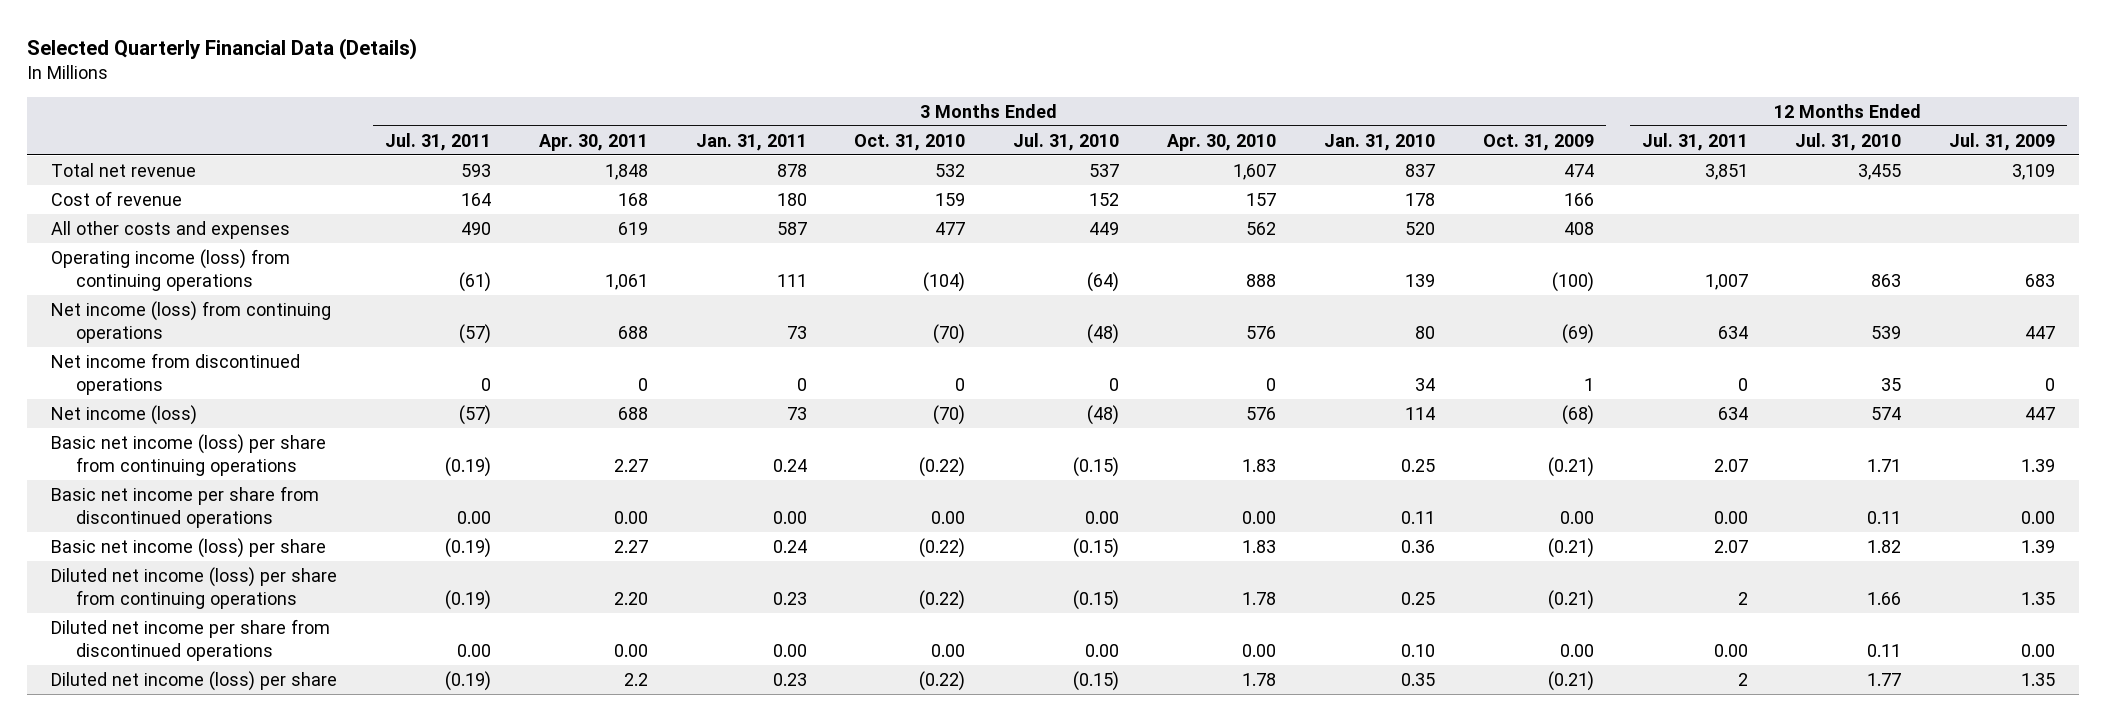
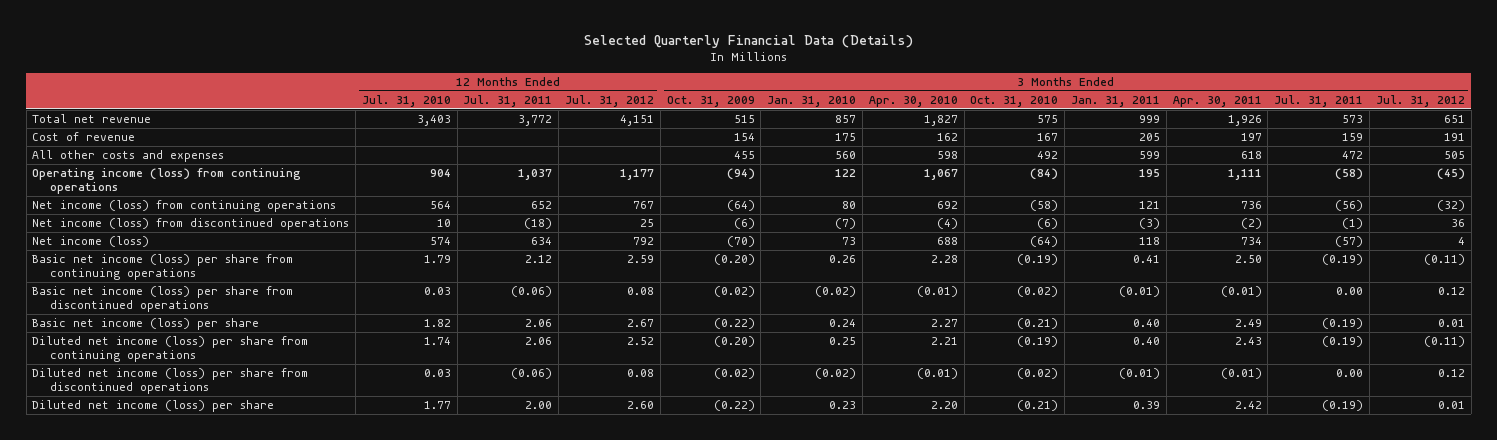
[1013,132,1120,151] Jul. 31, 2010 -> none
[1949,132,2056,151] Jul. 31, 2009 -> none
none -> [565,94,655,107] Jul. 31, 2012
none -> [1375,94,1465,107] Jul. 31, 2012
[460,163,491,177] 593 -> [1342,115,1364,124] 573
[604,163,648,180] 1,848 -> [1227,115,1262,127] 1,926
[776,163,807,177] 878 -> [1138,115,1160,124] 999
[935,163,966,177] 532 -> [1037,115,1059,124] 575
[1233,163,1277,180] 1,607 -> [923,115,958,127] 1,827
[1404,163,1435,177] 837 -> [835,115,857,124] 857
[1563,163,1594,177] 474 -> [733,115,755,124] 515
[1704,163,1748,180] 3,851 -> [518,115,553,127] 3,772
[1858,163,1902,180] 3,455 -> [416,115,451,127] 3,403
[460,192,491,206] 164 -> [1342,133,1364,142] 159
[617,192,648,206] 168 -> [1240,133,1262,142] 197
[776,192,807,206] 180 -> [1138,133,1160,142] 205
[935,192,966,206] 159 -> [1037,133,1059,142] 167
[1246,192,1277,206] 157 -> [936,133,958,142] 162
[1404,192,1435,206] 178 -> [835,133,857,142] 175
[1563,192,1594,206] 166 -> [733,133,755,142] 154
[460,221,491,235] 490 -> [1342,151,1364,160] 472
[617,221,648,235] 619 -> [1240,151,1262,160] 618
[776,221,807,235] 587 -> [1138,151,1160,160] 599
[935,221,966,235] 477 -> [1037,151,1059,160] 492
[1246,221,1277,235] 562 -> [936,151,958,160] 598
[1404,221,1435,235] 520 -> [835,151,857,160] 560
[1563,221,1594,235] 408 -> [733,151,755,160] 455
[458,271,491,292] (61) -> [1335,168,1364,181] (58)
[604,273,648,290] 1,061 -> [1227,169,1262,181] 1,111
[776,273,807,287] 111 -> [1138,169,1160,178] 195
[923,271,966,292] (104) -> [1030,168,1059,181] (84)
[1246,273,1277,287] 888 -> [923,169,958,181] 1,067
[1404,273,1435,287] 139 -> [835,169,857,178] 122
[1551,271,1594,292] (100) -> [726,168,755,181] (94)
[1704,273,1748,290] 1,007 -> [518,169,553,181] 1,037
[1871,273,1902,287] 863 -> [429,169,451,178] 904
[458,323,491,344] (57) -> [1335,200,1364,212] (56)
[617,325,648,339] 688 -> [1240,201,1262,210] 736
[786,325,807,339] 73 -> [1138,201,1160,210] 121
[933,323,966,344] (70) -> [1030,200,1059,212] (58)
[1246,325,1277,339] 576 -> [936,201,958,210] 692
[1561,323,1594,344] (69) -> [726,200,755,212] (64)
[1717,325,1748,339] 634 -> [531,201,553,210] 652
[1871,325,1902,339] 539 -> [429,201,451,210] 564
[51,352,301,395] Net income from discontinued operations -> [32,218,350,231] Net income (loss) from discontinued operations
[480,377,491,391] 0 -> [1342,218,1364,230] (1)
[637,377,648,391] 0 -> [1240,218,1262,230] (2)
[796,377,807,391] 0 -> [1138,218,1160,230] (3)
[955,377,966,391] 0 -> [1037,218,1059,230] (6)
[1266,377,1277,391] 0 -> [936,218,958,230] (4)
[1414,377,1435,391] 34 -> [835,218,857,230] (7)
[1583,377,1594,391] 1 -> [733,218,755,230] (6)
[1737,377,1748,391] 0 -> [524,218,553,230] (18)
[1881,377,1902,391] 35 -> [436,219,451,228] 10
[617,406,648,420] 688 -> [1240,237,1262,246] 734
[786,406,807,420] 73 -> [1138,237,1160,246] 118
[933,404,966,425] (70) -> [1030,236,1059,248] (64)
[1246,406,1277,420] 576 -> [936,237,958,246] 688
[1404,406,1435,420] 114 -> [842,237,857,246] 73
[1561,404,1594,425] (68) -> [726,236,755,248] (70)
[613,458,648,472] 2.27 -> [1234,255,1262,264] 2.50
[772,458,807,472] 0.24 -> [1132,255,1160,264] 0.41
[919,456,966,477] (0.22) -> [1017,254,1059,266] (0.19)
[1242,458,1277,472] 1.83 -> [930,255,958,264] 2.28
[1400,458,1435,472] 0.25 -> [829,255,857,264] 0.26
[1547,456,1594,477] (0.21) -> [713,254,755,266] (0.20)
[1713,458,1748,472] 2.07 -> [525,255,553,264] 2.12
[1867,458,1902,472] 1.71 -> [423,255,451,264] 1.79
[51,485,320,528] Basic net income per share from discontinued operations -> [32,286,294,313] Basic net income (loss) per share from discontinued operations
[613,510,648,524] 0.00 -> [1220,286,1262,298] (0.01)
[772,510,807,524] 0.00 -> [1118,286,1160,298] (0.01)
[931,510,966,524] 0.00 -> [1017,286,1059,298] (0.02)
[1242,510,1277,524] 0.00 -> [916,286,958,298] (0.01)
[1400,510,1435,524] 0.11 -> [815,286,857,298] (0.02)
[1559,510,1594,524] 0.00 -> [713,286,755,298] (0.02)
[1713,510,1748,524] 0.00 -> [511,286,553,298] (0.06)
[1867,510,1902,524] 0.11 -> [423,287,451,296] 0.03
[613,539,648,553] 2.27 -> [1234,319,1262,328] 2.49
[772,539,807,553] 0.24 -> [1132,319,1160,328] 0.40
[919,537,966,558] (0.22) -> [1017,318,1059,330] (0.21)
[1242,539,1277,553] 1.83 -> [930,319,958,328] 2.27
[1400,539,1435,553] 0.36 -> [829,319,857,328] 0.24
[1547,537,1594,558] (0.21) -> [713,318,755,330] (0.22)
[1713,539,1748,553] 2.07 -> [525,319,553,328] 2.06
[613,591,648,605] 2.20 -> [1234,337,1262,346] 2.43
[772,591,807,605] 0.23 -> [1132,337,1160,346] 0.40
[919,589,966,610] (0.22) -> [1017,336,1059,348] (0.19)
[1242,591,1277,605] 1.78 -> [930,337,958,346] 2.21
[1547,589,1594,610] (0.21) -> [713,336,755,348] (0.20)
[1737,591,1748,605] 2 -> [525,337,553,346] 2.06
[1867,591,1902,605] 1.66 -> [423,337,451,346] 1.74
[51,618,331,661] Diluted net income per share from discontinued operations -> [32,368,309,395] Diluted net income (loss) per share from discontinued operations
[613,643,648,657] 0.00 -> [1220,368,1262,380] (0.01)
[772,643,807,657] 0.00 -> [1118,368,1160,380] (0.01)
[931,643,966,657] 0.00 -> [1017,368,1059,380] (0.02)
[1242,643,1277,657] 0.00 -> [916,368,958,380] (0.01)
[1400,643,1435,657] 0.10 -> [815,368,857,380] (0.02)
[1559,643,1594,657] 0.00 -> [713,368,755,380] (0.02)
[1713,643,1748,657] 0.00 -> [511,368,553,380] (0.06)
[1867,643,1902,657] 0.11 -> [423,369,451,378] 0.03
[623,672,648,686] 2.2 -> [1234,401,1262,410] 2.42
[772,672,807,686] 0.23 -> [1132,401,1160,410] 0.39
[919,670,966,691] (0.22) -> [1017,400,1059,412] (0.21)
[1242,672,1277,686] 1.78 -> [930,401,958,410] 2.20
[1400,672,1435,686] 0.35 -> [829,401,857,410] 0.23
[1547,670,1594,691] (0.21) -> [713,400,755,412] (0.22)
[1737,672,1748,686] 2 -> [525,401,553,410] 2.00

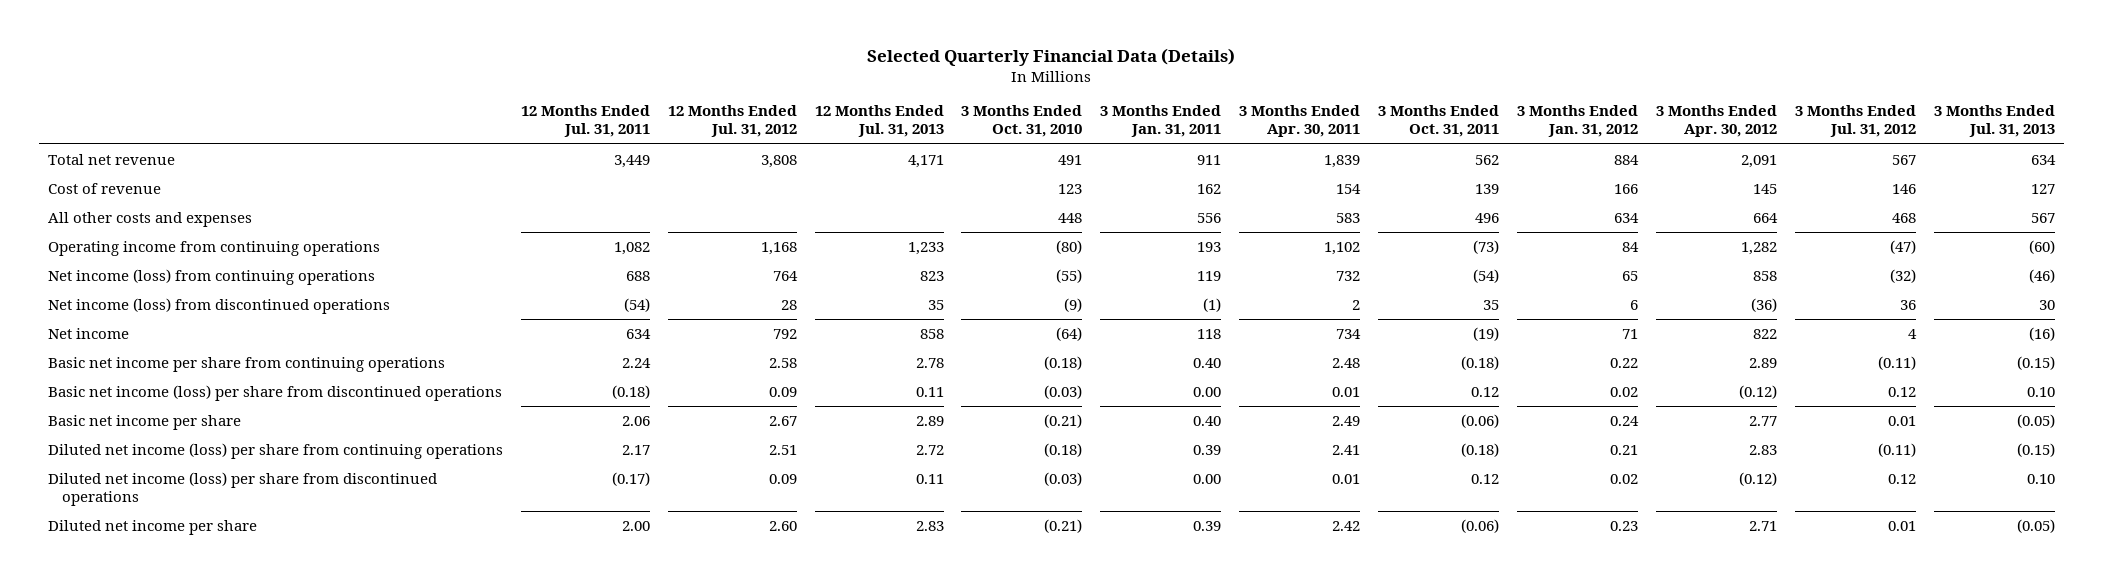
[361,94,451,107] Jul. 31, 2010 -> none
[666,95,755,107] Oct. 31, 2009 -> none
[767,95,857,107] Jan. 31, 2010 -> none
[868,95,958,107] Apr. 30, 2010 -> none
[1274,94,1364,107] Jul. 31, 2011 -> none
none -> [814,105,944,138] 12 Months Ended Jul. 31, 2013
none -> [1378,105,1500,138] 3 Months Ended Oct. 31, 2011
none -> [1517,105,1639,138] 3 Months Ended Jan. 31, 2012
none -> [1656,105,1778,138] 3 Months Ended Apr. 30, 2012
none -> [1934,105,2056,138] 3 Months Ended Jul. 31, 2013
[518,115,553,127] 3,772 -> [613,154,650,168] 3,449
[620,115,655,127] 4,151 -> [760,154,797,168] 3,808
[1037,115,1059,124] 575 -> [1058,154,1083,165] 491
[1138,115,1160,124] 999 -> [1197,154,1222,165] 911
[1227,115,1262,127] 1,926 -> [1324,154,1361,168] 1,839
[1443,115,1465,124] 651 -> [1892,154,1917,165] 567
[1037,133,1059,142] 167 -> [1058,183,1083,194] 123
[1138,133,1160,142] 205 -> [1197,183,1222,194] 162
[1240,133,1262,142] 197 -> [1336,183,1362,194] 154
[1443,133,1465,142] 191 -> [1892,183,1917,194] 146
[1037,151,1059,160] 492 -> [1058,212,1083,223] 448
[1138,151,1160,160] 599 -> [1197,212,1222,223] 556
[1240,151,1262,160] 618 -> [1336,212,1361,223] 583
[1443,151,1465,160] 505 -> [1892,212,1917,223] 468
[32,168,302,195] Operating income (loss) from continuing operations -> [47,240,380,256] Operating income from continuing operations
[518,169,553,181] 1,037 -> [613,241,650,255] 1,082
[620,169,655,181] 1,177 -> [760,241,797,255] 1,168
[1030,168,1059,181] (84) -> [1056,239,1083,254] (80)
[1138,169,1160,178] 195 -> [1197,241,1222,252] 193
[1227,169,1262,181] 1,111 -> [1324,241,1361,255] 1,102
[1436,168,1465,181] (45) -> [1890,239,1917,254] (47)
[531,201,553,210] 652 -> [625,270,650,281] 688
[633,201,655,210] 767 -> [772,270,798,281] 764
[1030,200,1059,212] (58) -> [1056,268,1083,283] (55)
[1138,201,1160,210] 121 -> [1197,270,1222,281] 119
[1240,201,1262,210] 736 -> [1336,270,1361,281] 732
[524,218,553,230] (18) -> [623,297,650,312] (54)
[640,219,655,228] 25 -> [780,299,797,310] 28
[1037,218,1059,230] (6) -> [1064,297,1083,312] (9)
[1138,218,1160,230] (3) -> [1203,297,1222,312] (1)
[1240,218,1262,230] (2) -> [1352,299,1361,310] 2
[32,236,150,248] Net income (loss) -> [47,327,129,339] Net income
[32,254,294,281] Basic net income (loss) per share from continuing operations -> [47,356,445,372] Basic net income per share from continuing operations
[525,255,553,264] 2.12 -> [621,357,651,368] 2.24
[627,255,655,264] 2.59 -> [768,357,797,368] 2.58
[1017,254,1059,266] (0.19) -> [1044,355,1083,370] (0.18)
[1132,255,1160,264] 0.41 -> [1193,357,1222,368] 0.40
[1234,255,1262,264] 2.50 -> [1332,357,1361,368] 2.48
[511,286,553,298] (0.06) -> [611,384,650,399] (0.18)
[627,287,655,296] 0.08 -> [768,386,797,397] 0.09
[1017,286,1059,298] (0.02) -> [1044,384,1083,399] (0.03)
[1118,286,1160,298] (0.01) -> [1193,386,1222,397] 0.00
[1220,286,1262,298] (0.01) -> [1332,386,1361,397] 0.01
[32,318,260,331] Basic net income (loss) per share -> [47,414,241,430] Basic net income per share
[525,337,553,346] 2.06 -> [621,444,650,455] 2.17
[627,337,655,346] 2.52 -> [768,444,797,455] 2.51
[1017,336,1059,348] (0.19) -> [1044,442,1083,457] (0.18)
[1132,337,1160,346] 0.40 -> [1193,444,1222,455] 0.39
[1234,337,1262,346] 2.43 -> [1332,444,1361,455] 2.41
[511,368,553,380] (0.06) -> [611,471,650,486] (0.17)
[627,369,655,378] 0.08 -> [768,473,797,484] 0.09
[1017,368,1059,380] (0.02) -> [1044,471,1083,486] (0.03)
[1118,368,1160,380] (0.01) -> [1193,473,1222,484] 0.00
[1220,368,1262,380] (0.01) -> [1332,473,1361,484] 0.01
[32,400,275,413] Diluted net income (loss) per share -> [47,519,257,535] Diluted net income per share

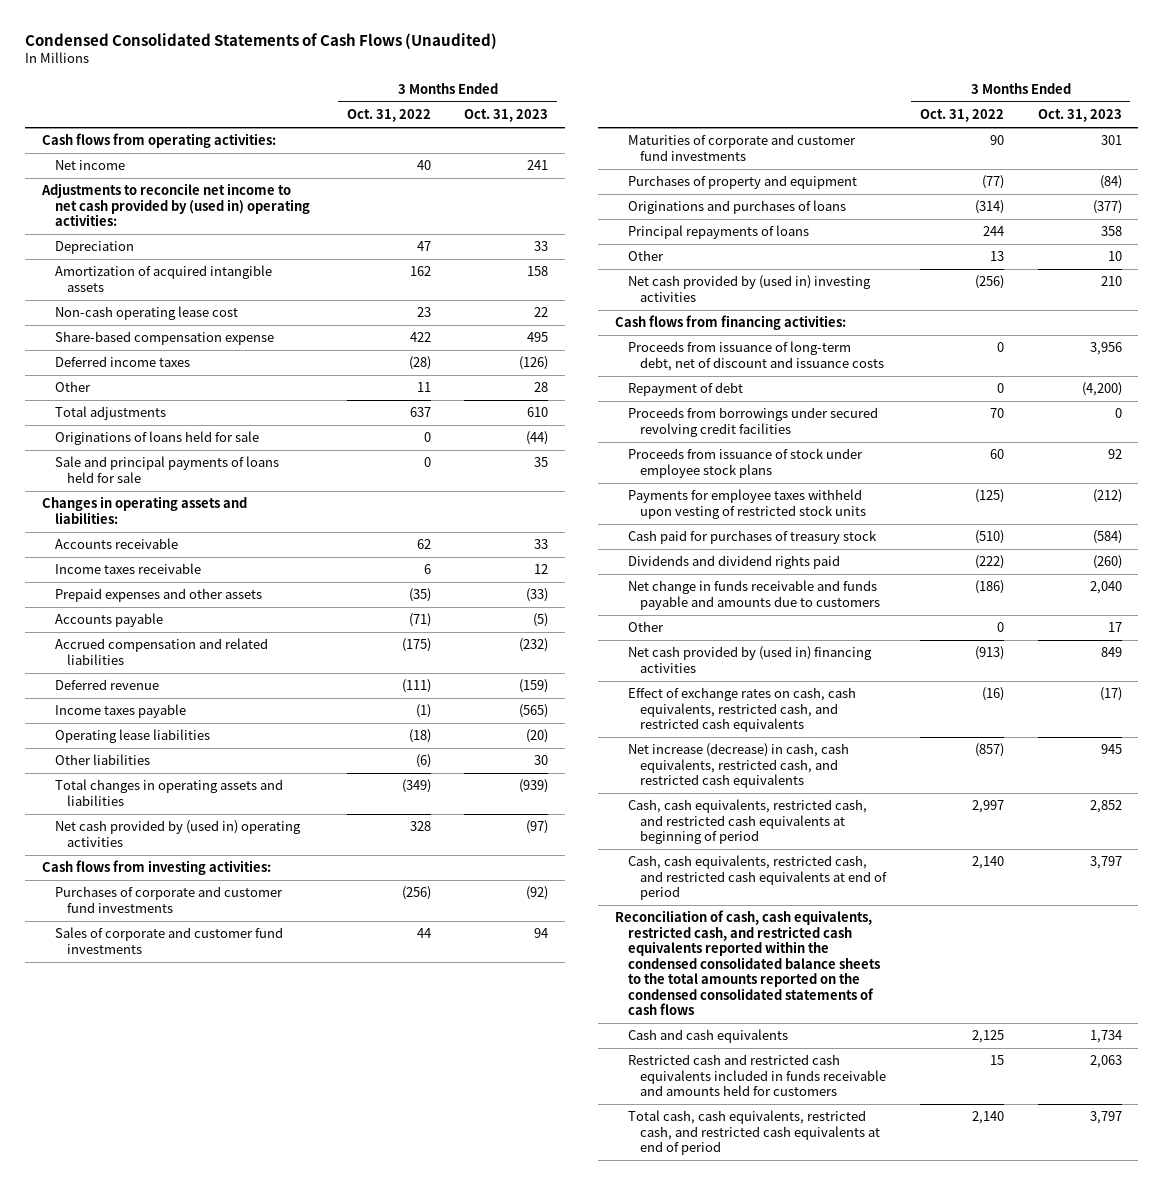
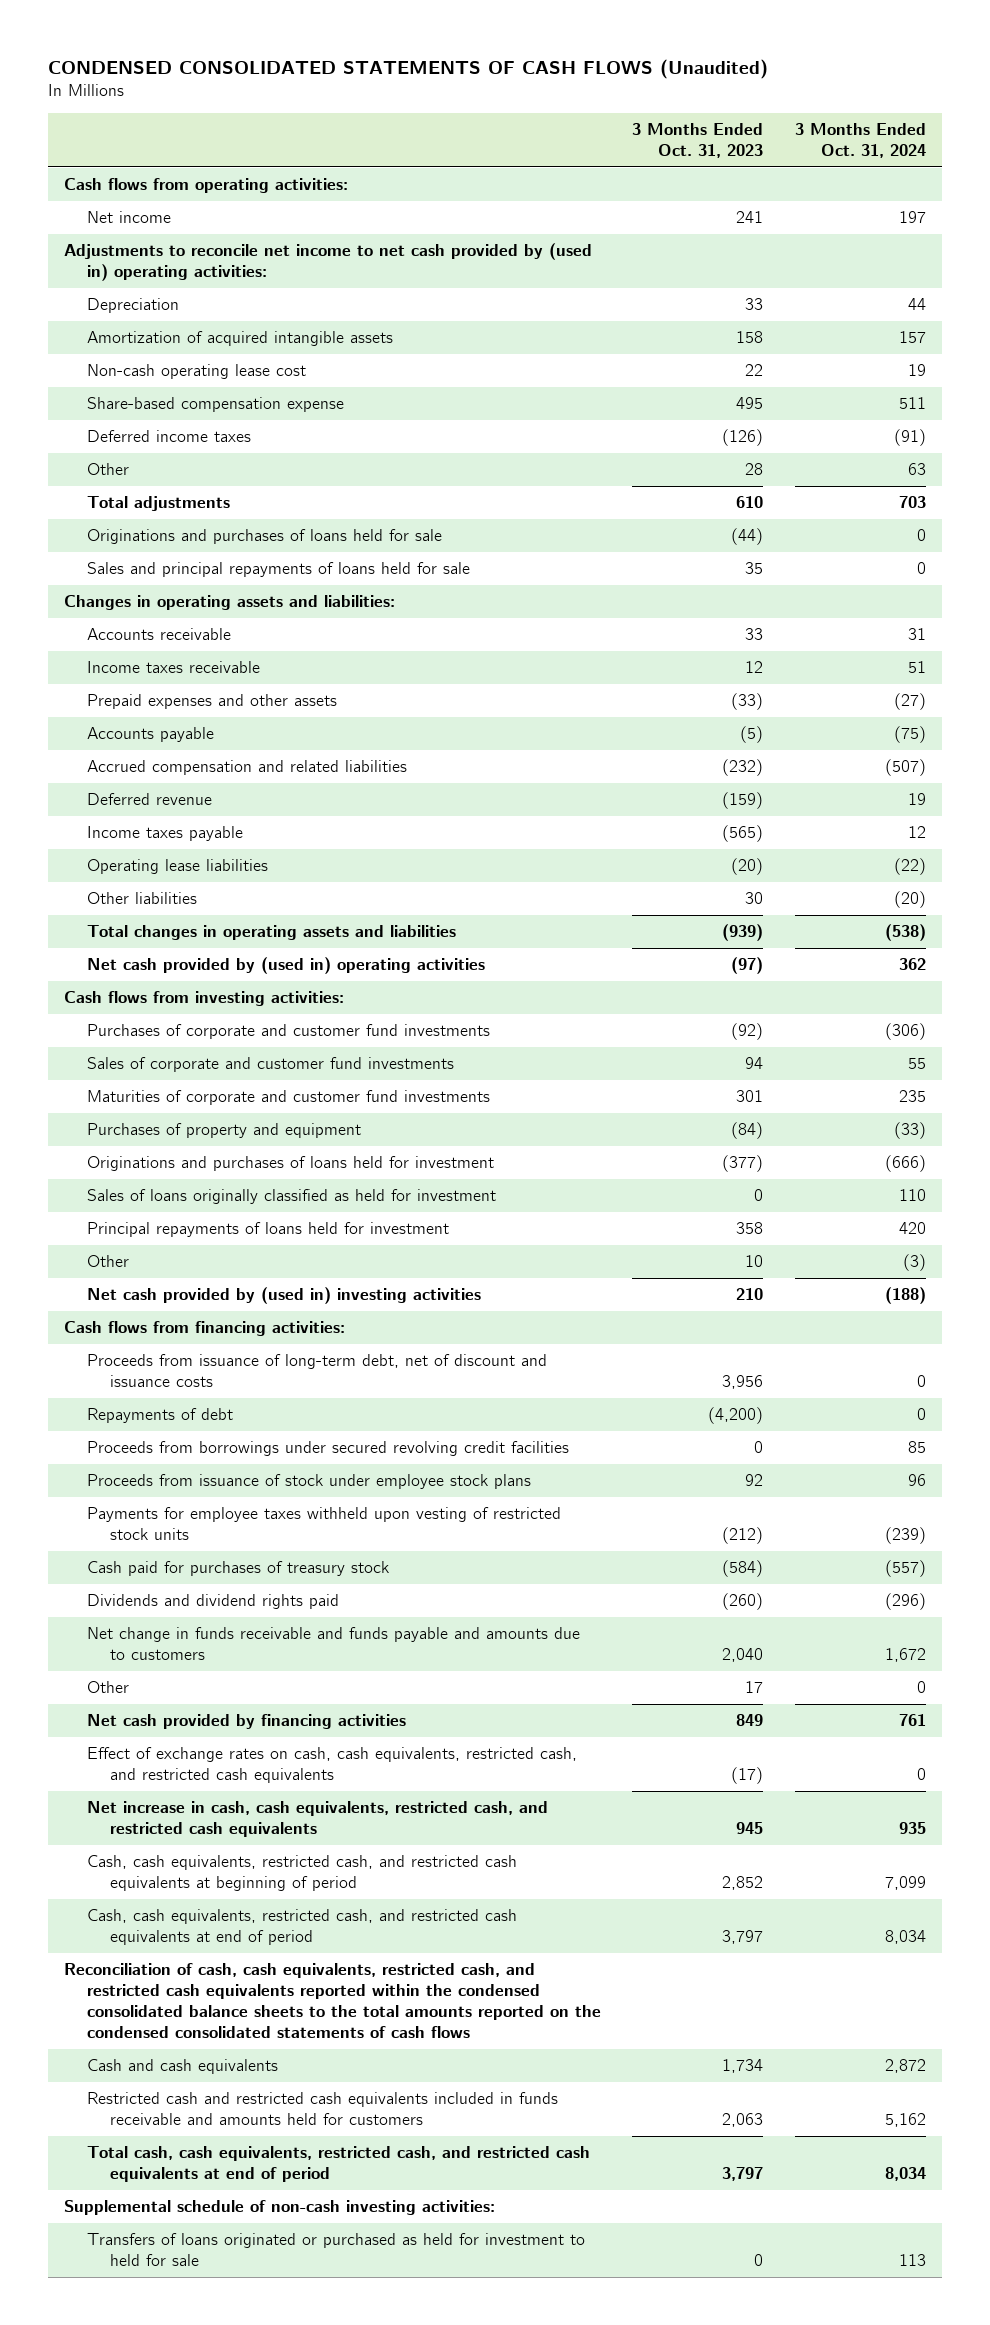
[25,32,498,49] Condensed Consolidated Statements of Cash Flows (Unaudited) -> [48,58,769,79] CONDENSED CONSOLIDATED STATEMENTS OF CASH FLOWS (Unaudited)
[346,109,431,123] Oct. 31, 2022 -> none
none -> [794,122,926,158] 3 Months Ended Oct. 31, 2024
[54,431,259,446] Originations of loans held for sale -> [86,529,442,545] Originations and purchases of loans held for sale
[54,456,279,483] Sale and principal payments of loans held for sale -> [86,562,470,578] Sales and principal repayments of loans held for sale
[627,200,846,215] Originations and purchases of loans -> [86,1156,494,1172] Originations and purchases of loans held for investment
none -> [86,1189,496,1205] Sales of loans originally classified as held for investment
[627,225,809,240] Principal repayments of loans -> [86,1222,449,1238] Principal repayments of loans held for investment
[627,382,743,397] Repayment of debt -> [86,1408,233,1424] Repayments of debt
[627,646,872,673] Net cash provided by (used in) financing activities -> [86,1714,406,1730] Net cash provided by financing activities
[627,743,849,789] Net increase (decrease) in cash, cash equivalents, restricted cash, and restricted cash equivalents -> [86,1801,548,1838] Net increase in cash, cash equivalents, restricted cash, and restricted cash equivalents
none -> [63,2200,495,2216] Supplemental schedule of non-cash investing activities:
none -> [86,2233,585,2267] Transfers of loans originated or purchased as held for investment to held for sale

